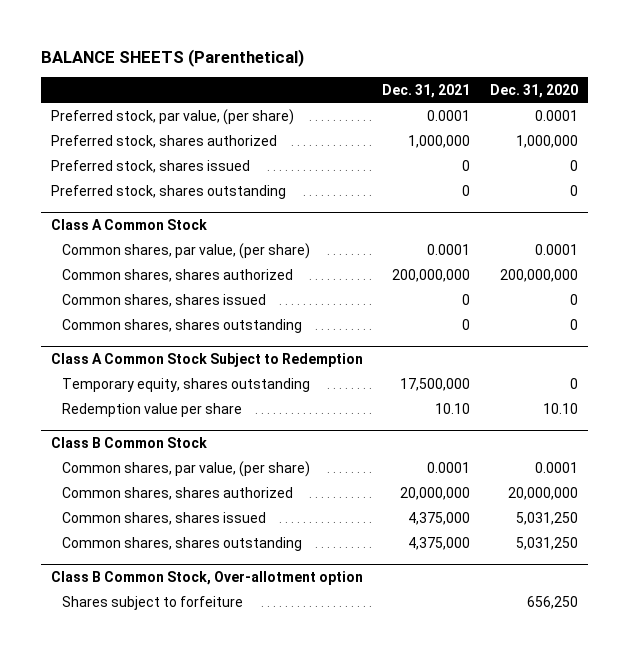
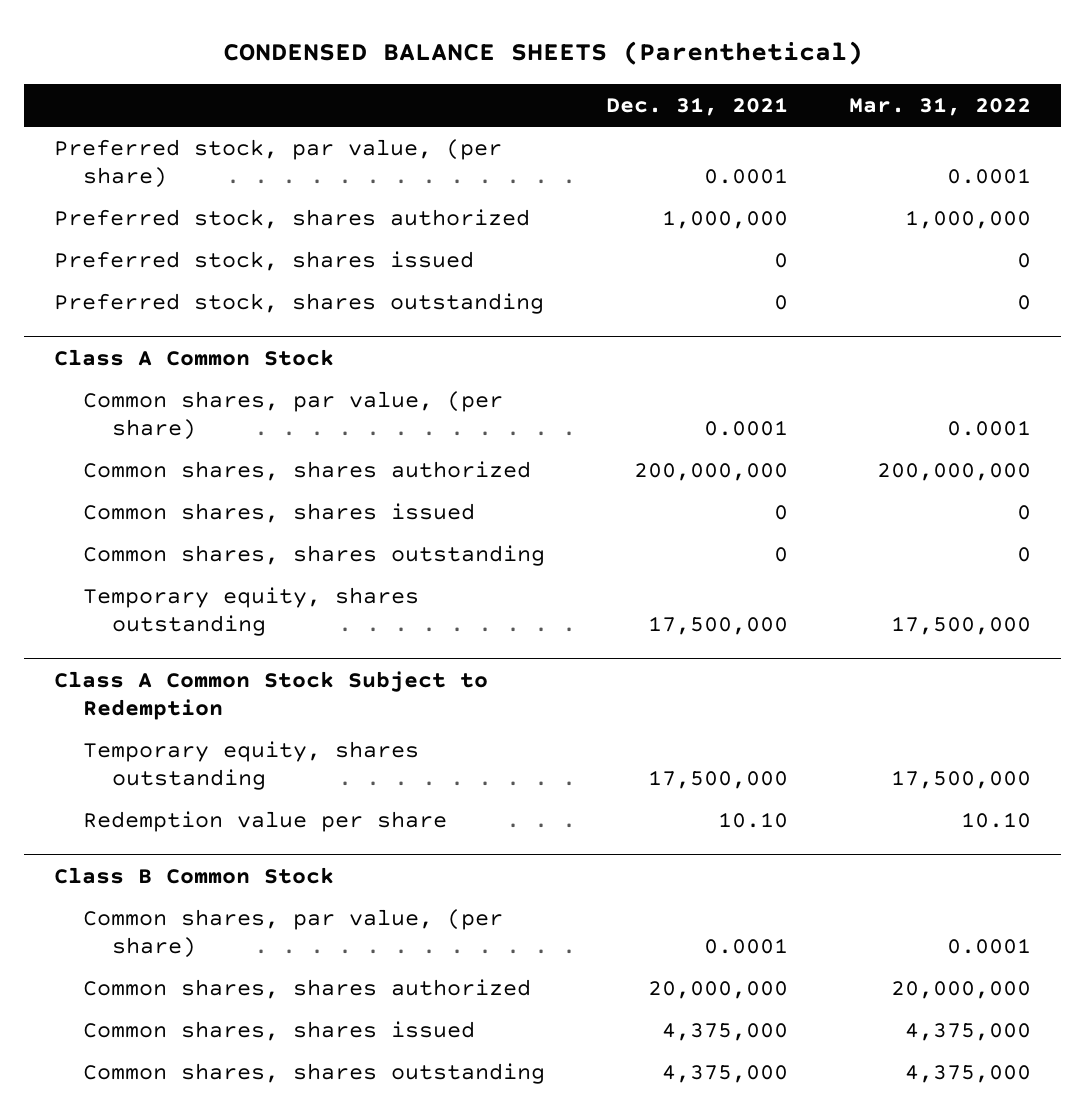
[40,48,304,67] BALANCE SHEETS (Parenthetical) -> [222,41,863,66] CONDENSED BALANCE SHEETS (Parenthetical)
[489,83,578,98] Dec. 31, 2020 -> none
none -> [848,96,1031,116] Mar. 31, 2022
none -> [83,587,420,637] Temporary equity, shares outstanding
[50,570,363,585] Class B Common Stock, Over-allotment option -> none
[62,595,244,610] Shares subject to forfeiture -> none

